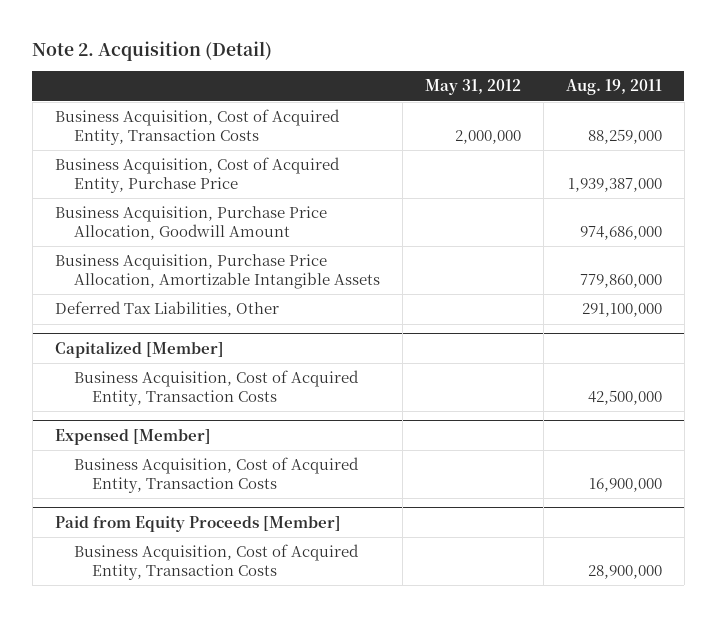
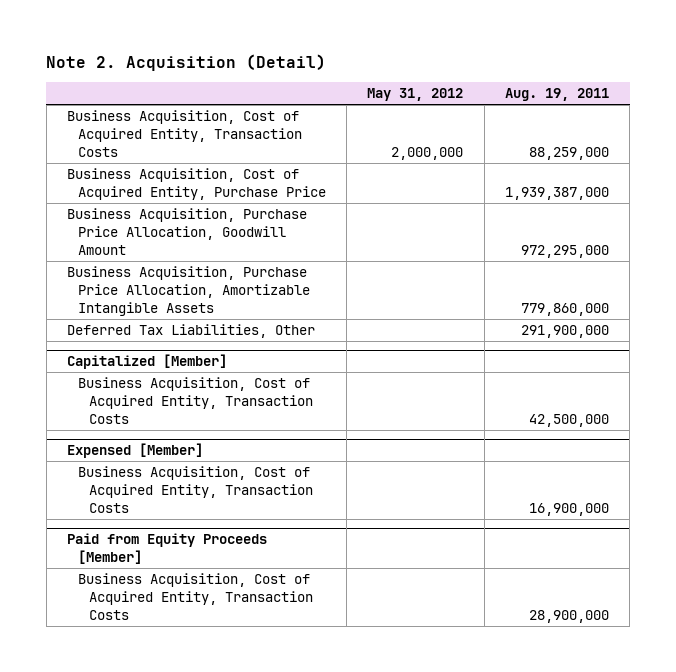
[579,225,662,240] 974,686,000 -> [521,245,610,259] 972,295,000
[581,303,662,318] 291,100,000 -> [521,325,610,339] 291,900,000

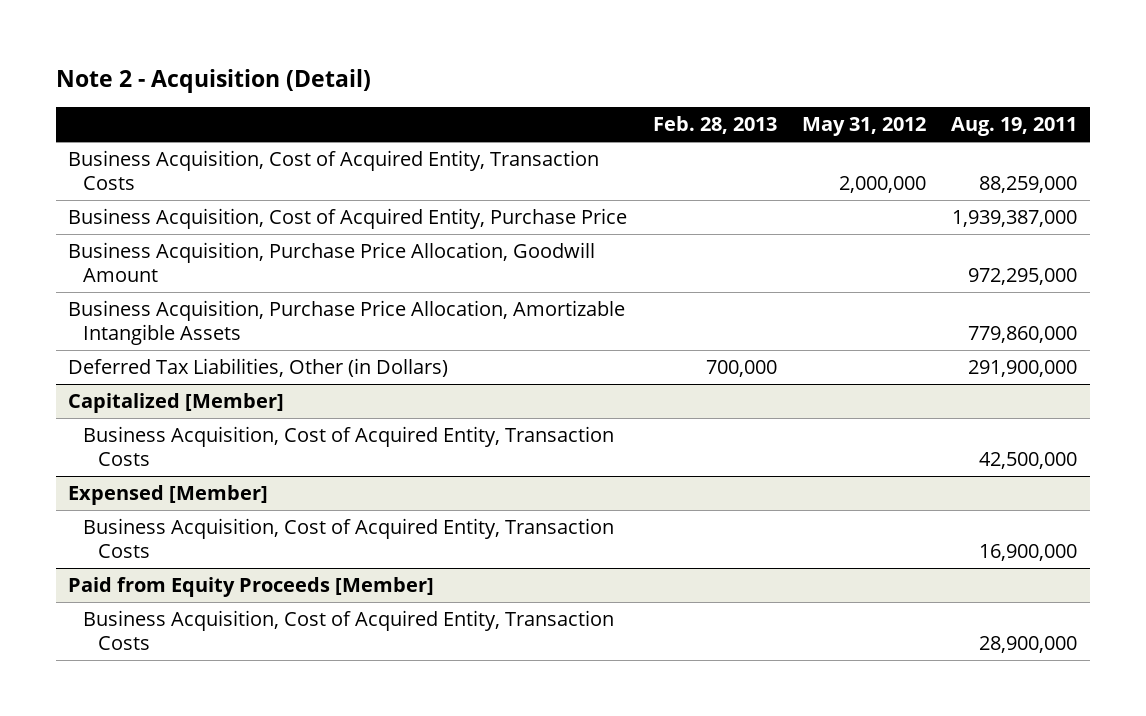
[46,54,327,72] Note 2. Acquisition (Detail) -> [55,68,371,93] Note 2 - Acquisition (Detail)
none -> [652,116,777,135] Feb. 28, 2013
[67,324,316,339] Deferred Tax Liabilities, Other -> [68,358,449,378] Deferred Tax Liabilities, Other (in Dollars)

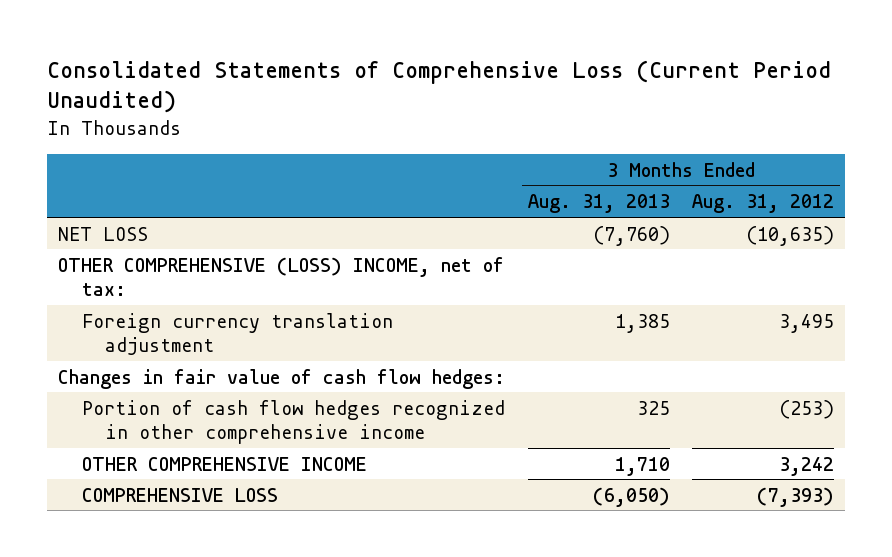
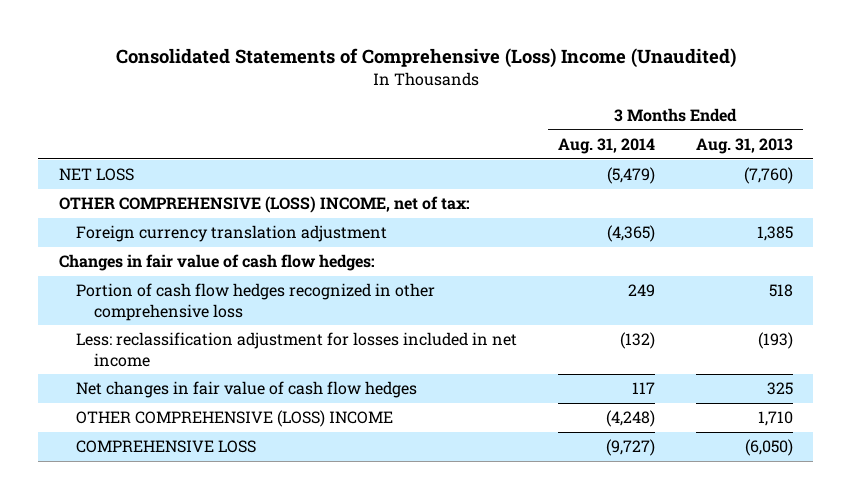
[47,59,832,114] Consolidated Statements of Comprehensive Loss (Current Period Unaudited) -> [115,48,736,69] Consolidated Statements of Comprehensive (Loss) Income (Unaudited)
[692,194,835,214] Aug. 31, 2012 -> none
none -> [557,137,655,154] Aug. 31, 2014
[81,399,505,444] Portion of cash flow hedges recognized in other comprehensive income -> [76,283,436,321] Portion of cash flow hedges recognized in other comprehensive loss
[636,400,670,415] 325 -> [768,284,793,298] 518
none -> [76,332,518,367] Less: reclassification adjustment for losses included in net income
none -> [76,381,418,399] Net changes in fair value of cash flow hedges
[81,456,367,471] OTHER COMPREHENSIVE INCOME -> [76,410,394,428] OTHER COMPREHENSIVE (LOSS) INCOME

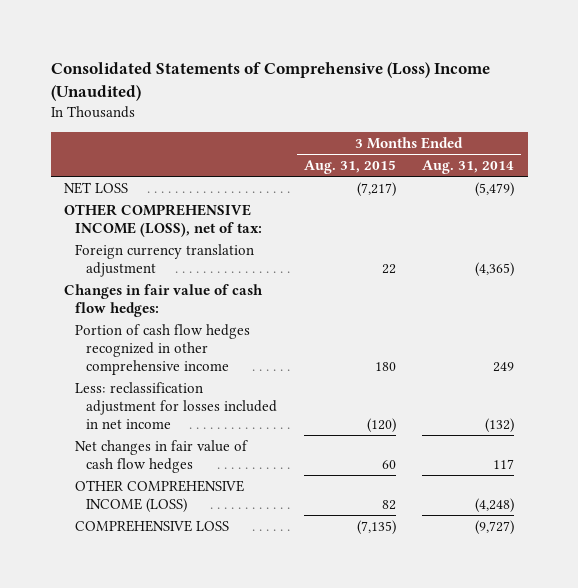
[695,137,793,154] Aug. 31, 2013 -> none
none -> [303,160,396,175] Aug. 31, 2015
[58,196,470,214] OTHER COMPREHENSIVE (LOSS) INCOME, net of tax: -> [64,203,263,237] OTHER COMPREHENSIVE INCOME (LOSS), net of tax:
[76,283,436,321] Portion of cash flow hedges recognized in other comprehensive loss -> [75,323,251,375] Portion of cash flow hedges recognized in other comprehensive income
[76,410,394,428] OTHER COMPREHENSIVE (LOSS) INCOME -> [75,479,245,513] OTHER COMPREHENSIVE INCOME (LOSS)

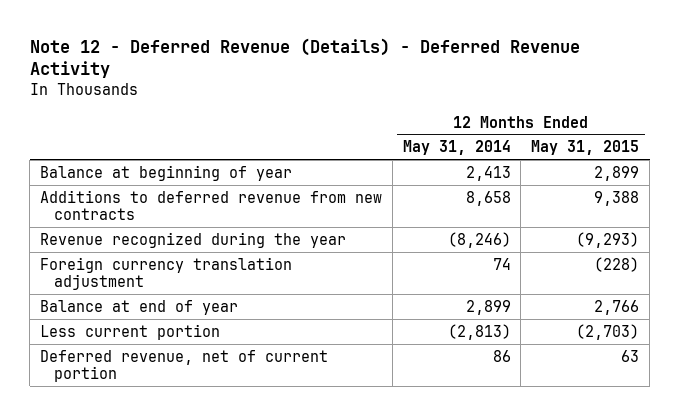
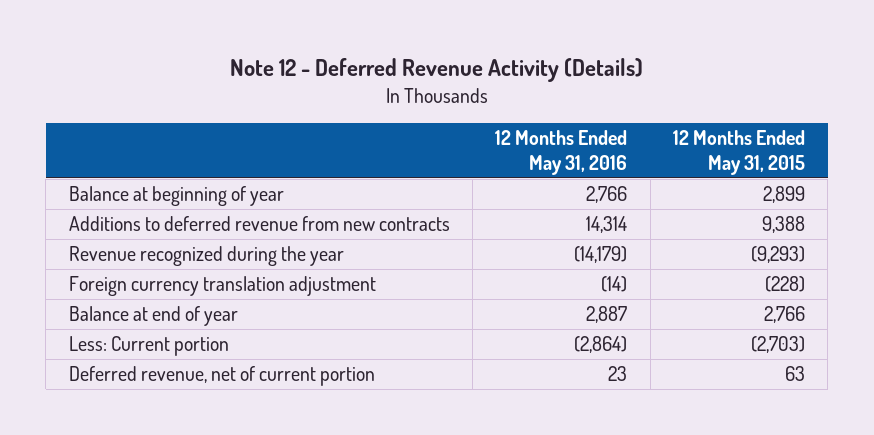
[29,37,580,79] Note 12 - Deferred Revenue (Details) - Deferred Revenue Activity -> [229,58,643,83] Note 12 - Deferred Revenue Activity (Details)
[402,140,511,156] May 31, 2014 -> none
none -> [495,130,628,175] 12 Months Ended May 31, 2016
[39,323,220,340] Less current portion -> [68,336,229,357] Less: Current portion

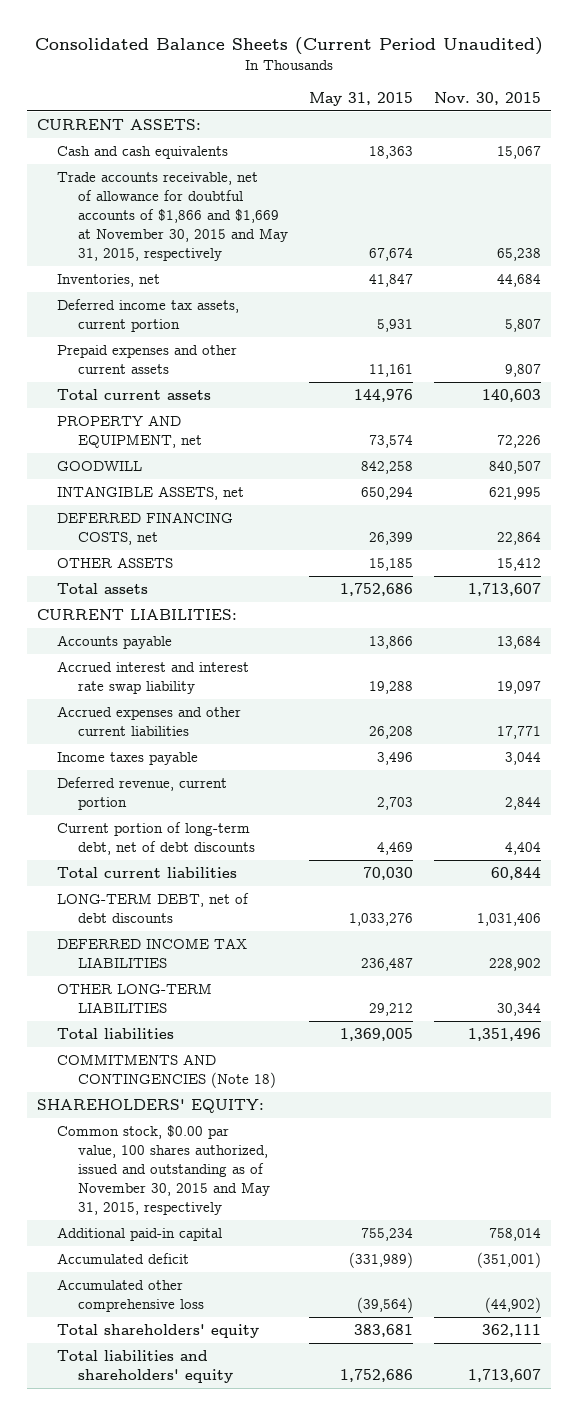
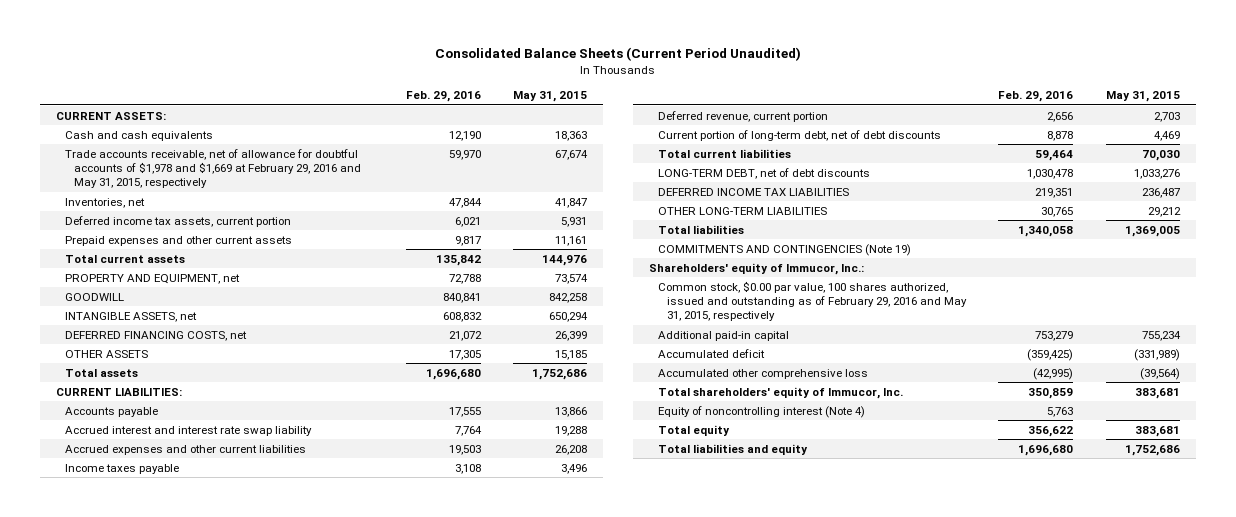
[433,91,541,105] Nov. 30, 2015 -> none
none -> [405,91,481,103] Feb. 29, 2016
[57,172,288,262] Trade accounts receivable, net of allowance for doubtful accounts of $1,866 and $1,669 at November 30, 2015 and May 31, 2015, respectively -> [65,148,362,189] Trade accounts receivable, net of allowance for doubtful accounts of $1,978 and $1,669 at February 29, 2016 and May 31, 2015, respectively
[57,1054,276,1089] COMMITMENTS AND CONTINGENCIES (Note 18) -> [657,243,911,256] COMMITMENTS AND CONTINGENCIES (Note 19)
[37,1099,265,1114] SHAREHOLDERS' EQUITY: -> [648,262,864,275] Shareholders' equity of Immucor, Inc.:
[57,1125,270,1216] Common stock, $0.00 par value, 100 shares authorized, issued and outstanding as of November 30, 2015 and May 31, 2015, respectively -> [657,280,968,322] Common stock, $0.00 par value, 100 shares authorized, issued and outstanding as of February 29, 2016 and May 31, 2015, respectively
[57,1324,260,1339] Total shareholders' equity -> [657,386,903,399] Total shareholders' equity of Immucor, Inc.
none -> [657,405,865,418] Equity of noncontrolling interest (Note 4)
none -> [657,424,730,436] Total equity
[57,1350,233,1384] Total liabilities and shareholders' equity -> [657,443,808,455] Total liabilities and equity

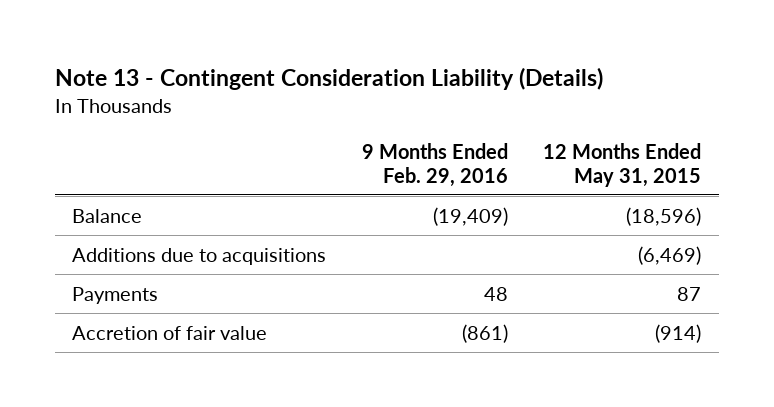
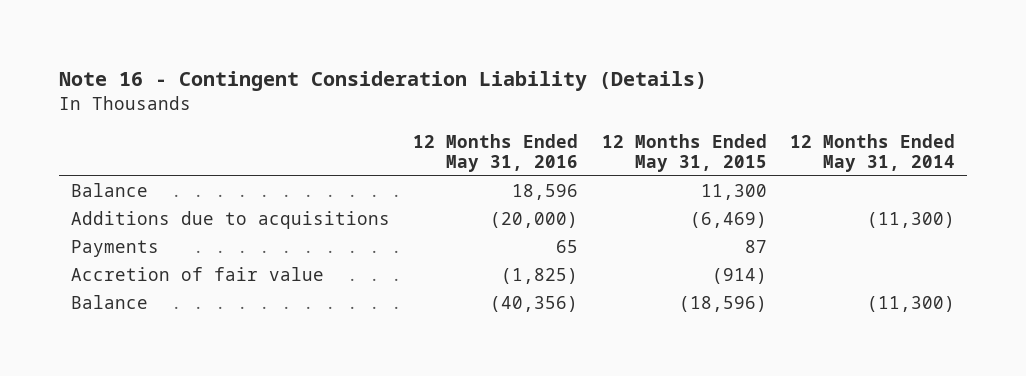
[54,66,603,90] Note 13 - Contingent Consideration Liability (Details) -> [59,71,708,92] Note 16 - Contingent Consideration Liability (Details)
[361,143,508,187] 9 Months Ended Feb. 29, 2016 -> none
none -> [413,133,579,172] 12 Months Ended May 31, 2016
none -> [789,133,955,172] 12 Months Ended May 31, 2014
none -> [70,183,148,198] Balance
[72,208,143,223] Balance -> [70,295,148,310] Balance

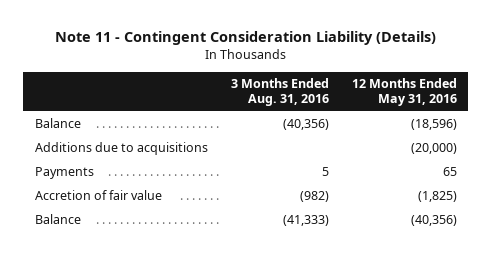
[59,71,708,92] Note 16 - Contingent Consideration Liability (Details) -> [54,31,436,46] Note 11 - Contingent Consideration Liability (Details)
[601,133,767,172] 12 Months Ended May 31, 2015 -> none
[789,133,955,172] 12 Months Ended May 31, 2014 -> none
none -> [230,78,329,107] 3 Months Ended Aug. 31, 2016
[512,184,579,201] 18,596 -> [410,119,457,131] (18,596)

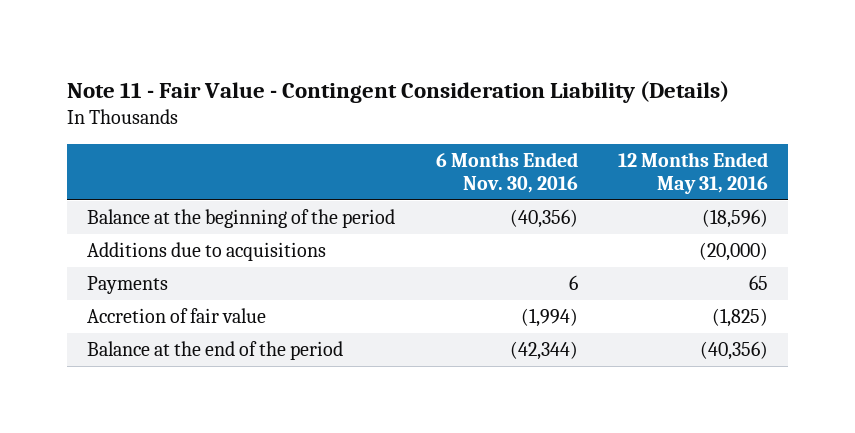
[54,31,436,46] Note 11 - Contingent Consideration Liability (Details) -> [67,80,730,103] Note 11 - Fair Value - Contingent Consideration Liability (Details)
[230,78,329,107] 3 Months Ended Aug. 31, 2016 -> none
none -> [435,151,578,193] 6 Months Ended Nov. 30, 2016
[34,118,81,129] Balance -> [87,209,396,229] Balance at the beginning of the period
[34,214,81,225] Balance -> [87,341,344,361] Balance at the end of the period

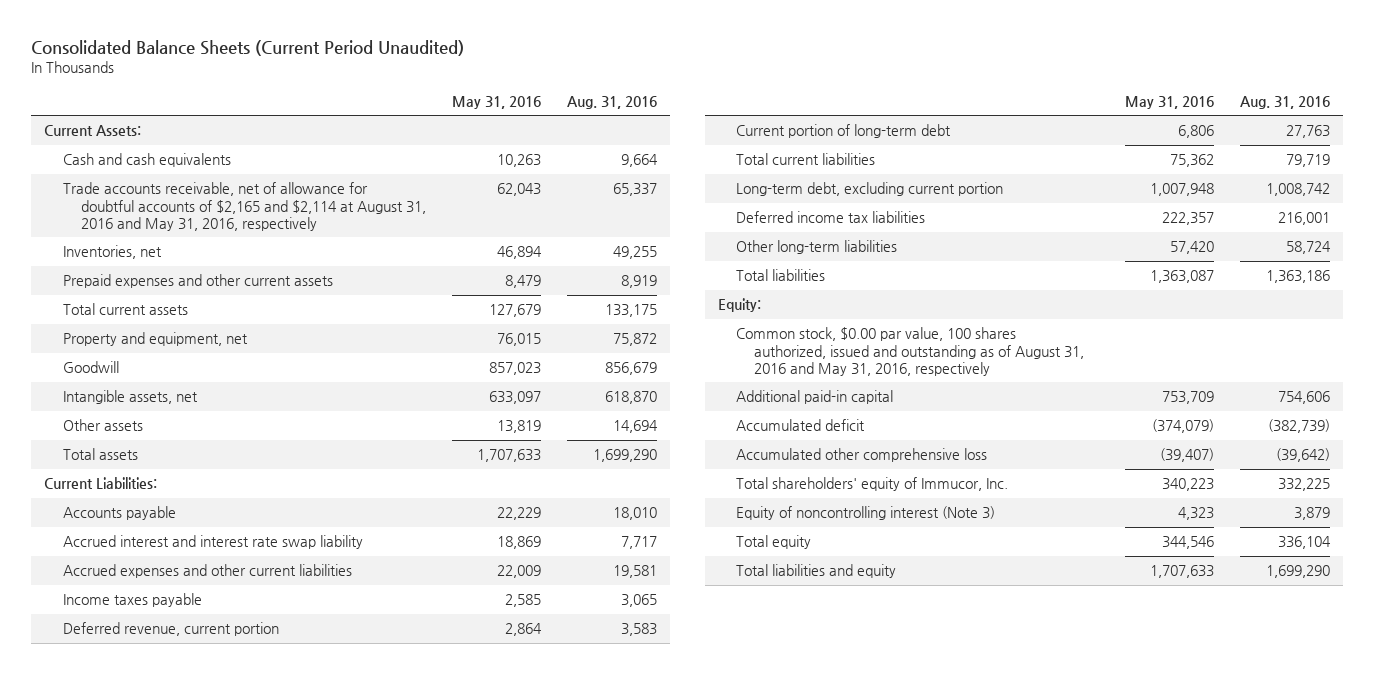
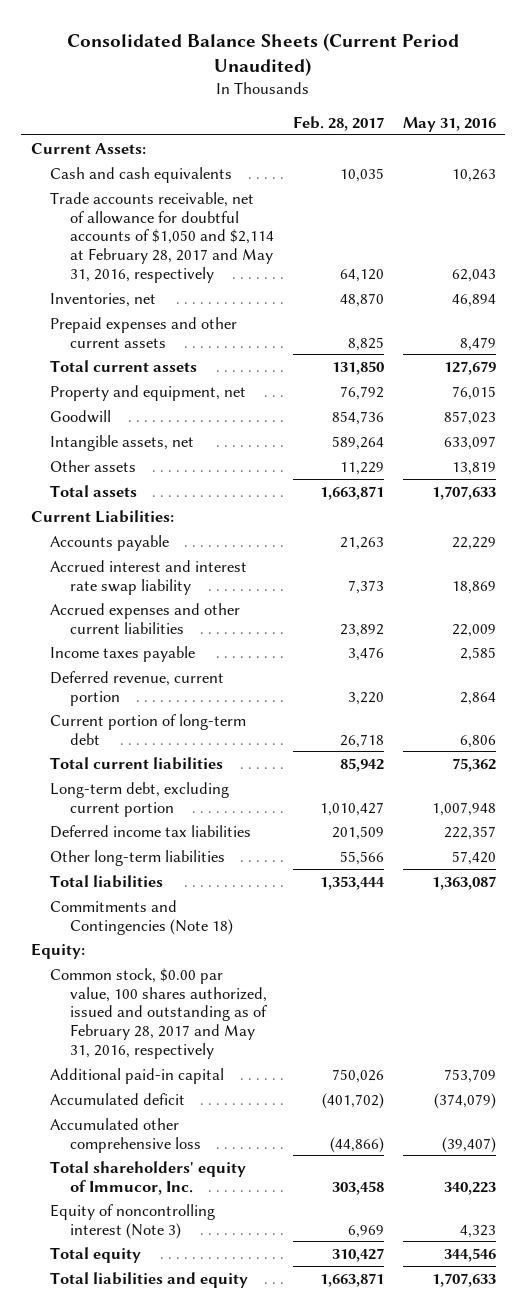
[566,95,657,109] Aug. 31, 2016 -> none
none -> [293,115,385,131] Feb. 28, 2017
[62,182,426,232] Trade accounts receivable, net of allowance for doubtful accounts of $2,165 and $2,114 at August 31, 2016 and May 31, 2016, respectively -> [50,191,275,284] Trade accounts receivable, net of allowance for doubtful accounts of $1,050 and $2,114 at February 28, 2017 and May 31, 2016, respectively
none -> [50,899,234,935] Commitments and Contingencies (Note 18)
[736,327,1085,377] Common stock, $0.00 par value, 100 shares authorized, issued and outstanding as of August 31, 2016 and May 31, 2016, respectively -> [50,967,268,1060] Common stock, $0.00 par value, 100 shares authorized, issued and outstanding as of February 28, 2017 and May 31, 2016, respectively

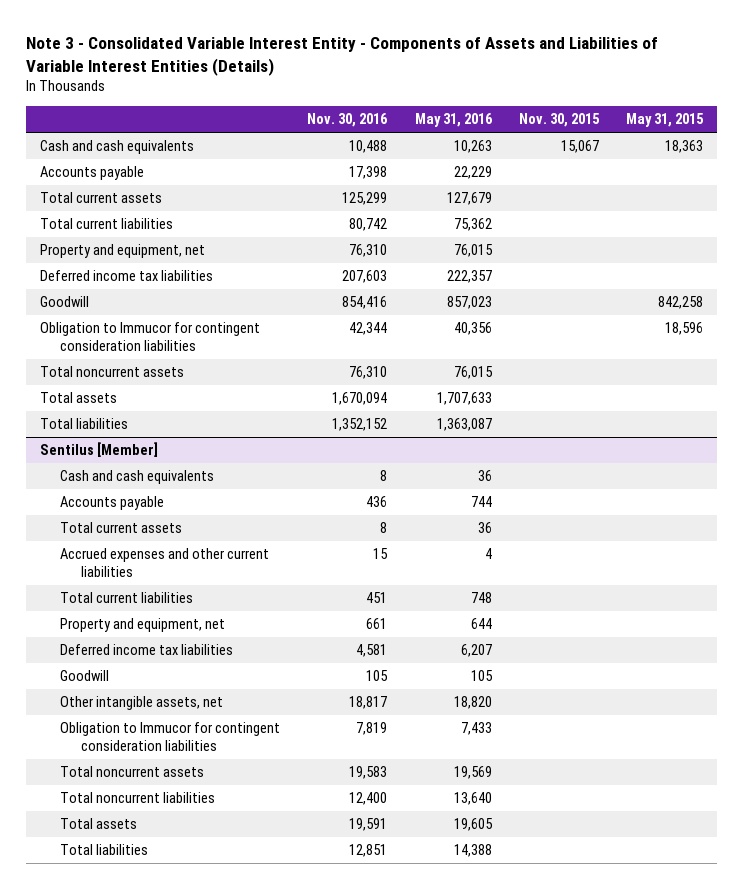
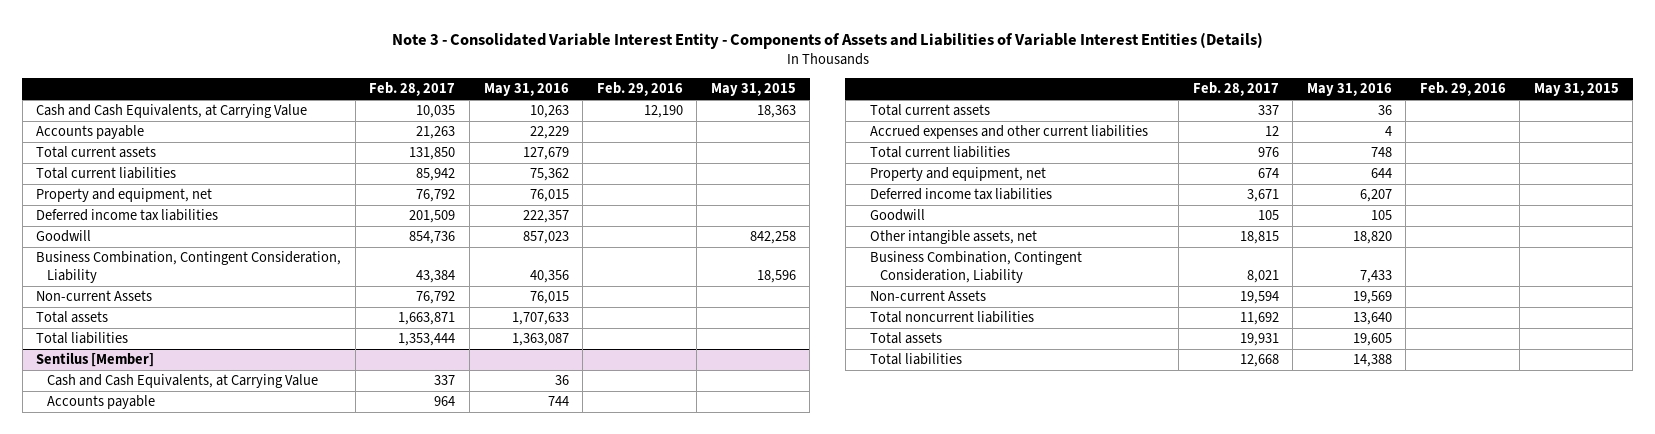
[307,113,389,128] Nov. 30, 2016 -> none
[518,113,600,128] Nov. 30, 2015 -> none
none -> [369,82,456,97] Feb. 28, 2017
none -> [596,82,683,97] Feb. 29, 2016
[39,140,194,155] Cash and cash equivalents -> [36,104,308,119] Cash and Cash Equivalents, at Carrying Value
[39,322,260,351] Obligation to Immucor for contingent consideration liabilities -> [36,251,342,283] Business Combination, Contingent Consideration, Liability
[39,366,184,378] Total noncurrent assets -> [36,290,153,302] Non-current Assets
[60,470,215,485] Cash and cash equivalents -> [46,374,318,389] Cash and Cash Equivalents, at Carrying Value
[60,722,281,751] Obligation to Immucor for contingent consideration liabilities -> [869,251,1082,283] Business Combination, Contingent Consideration, Liability
[60,766,205,778] Total noncurrent assets -> [869,290,986,302] Non-current Assets

